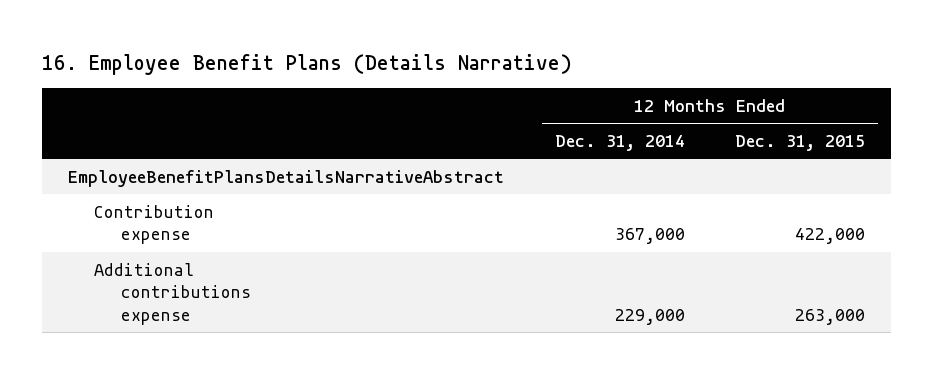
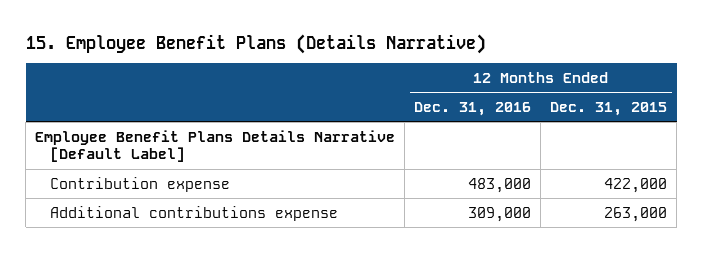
[42,54,573,76] 16. Employee Benefit Plans (Details Narrative) -> [25,33,486,54] 15. Employee Benefit Plans (Details Narrative)
[554,134,685,151] Dec. 31, 2014 -> none
none -> [414,101,532,116] Dec. 31, 2016
[67,169,504,187] EmployeeBenefitPlansDetailsNarrativeAbstract -> [35,129,396,163] Employee Benefit Plans Details Narrative [Default Label]

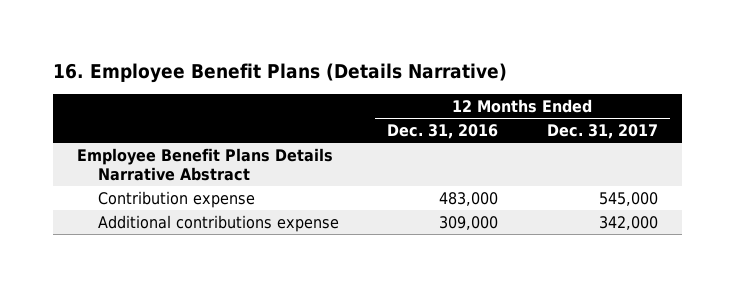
[25,33,486,54] 15. Employee Benefit Plans (Details Narrative) -> [52,62,507,83] 16. Employee Benefit Plans (Details Narrative)
[550,101,668,116] Dec. 31, 2015 -> none
none -> [546,124,658,140] Dec. 31, 2017
[35,129,396,163] Employee Benefit Plans Details Narrative [Default Label] -> [76,148,333,182] Employee Benefit Plans Details Narrative Abstract

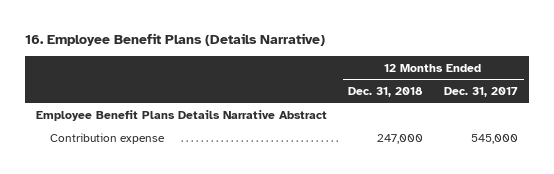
[387,124,499,140] Dec. 31, 2016 -> none
none -> [348,86,424,97] Dec. 31, 2018
[97,215,339,233] Additional contributions expense -> none

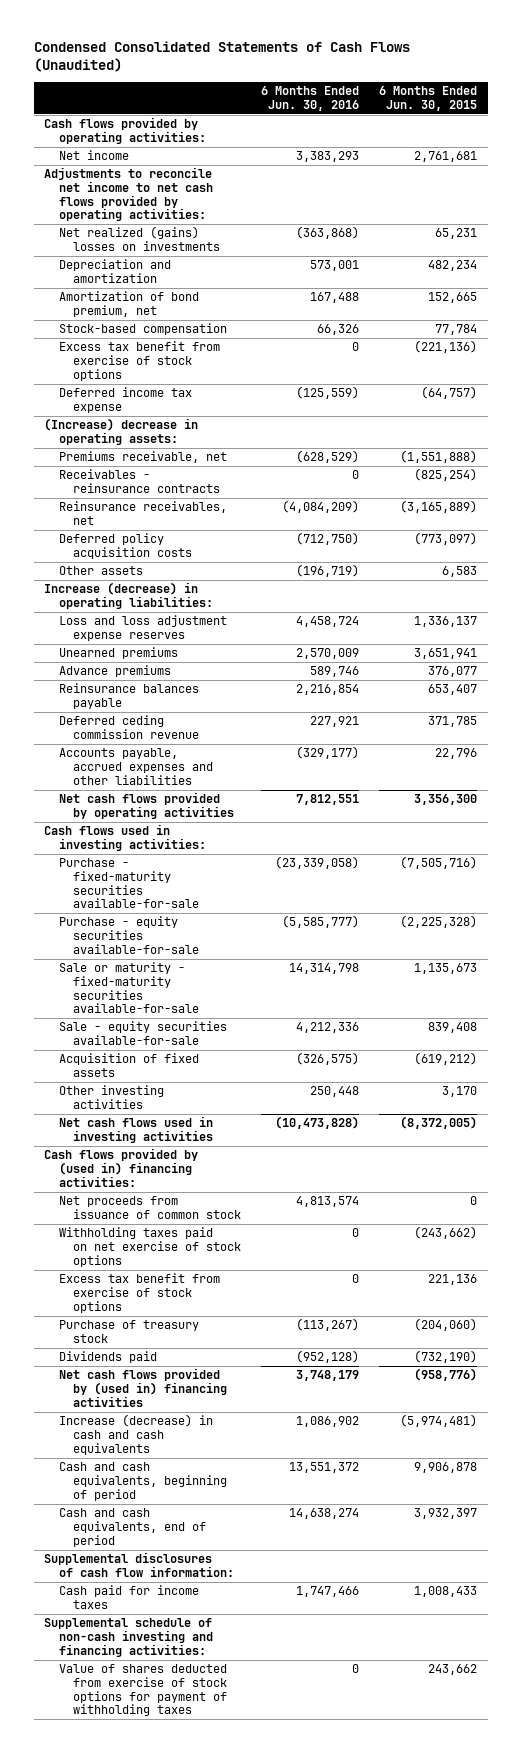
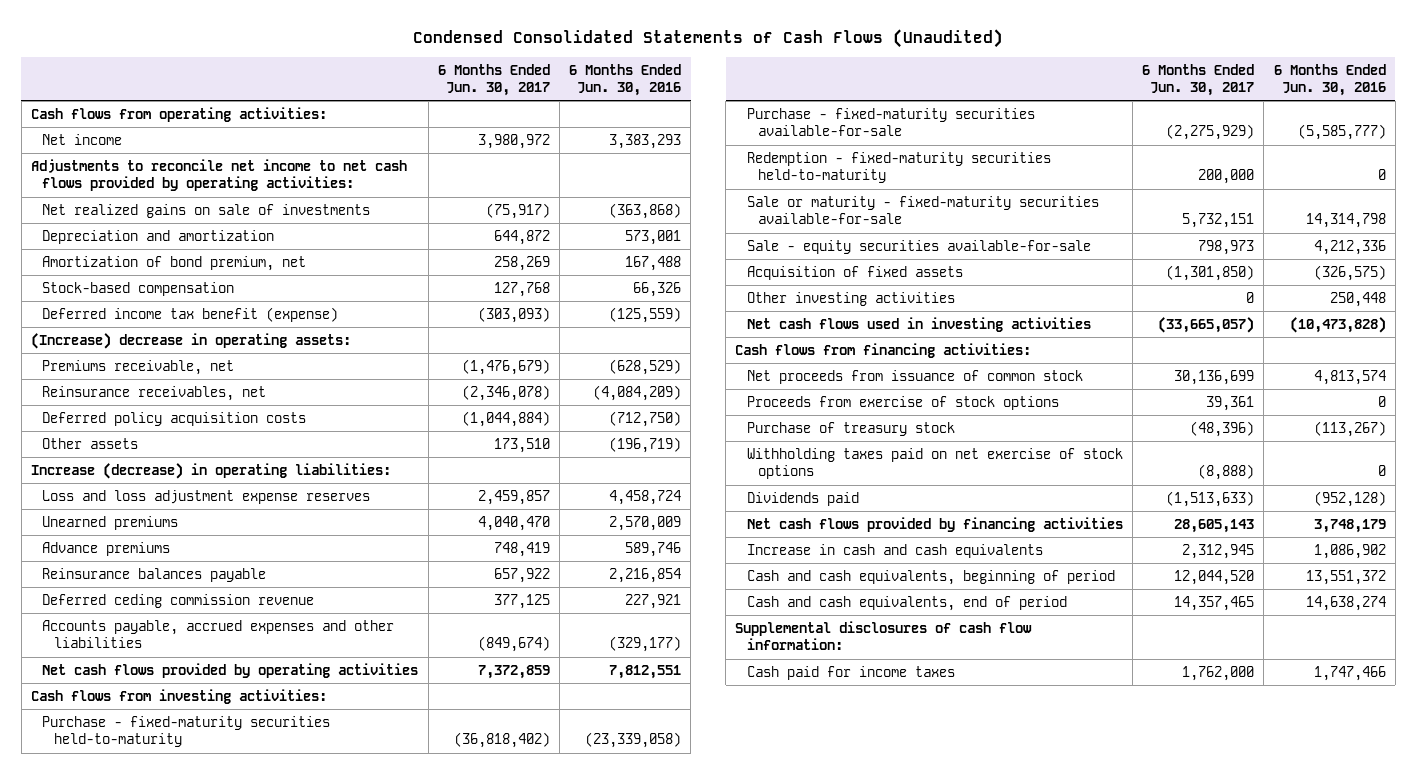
[379,86,478,111] 6 Months Ended Jun. 30, 2015 -> none
none -> [437,63,550,97] 6 Months Ended Jun. 30, 2017
[44,117,206,144] Cash flows provided by operating activities: -> [30,106,327,122] Cash flows from operating activities:
[58,226,221,251] Net realized (gains) losses on investments -> [42,203,371,218] Net realized gains on sale of investments
[58,341,220,381] Excess tax benefit from exercise of stock options -> none
[58,387,192,413] Deferred income tax expense -> [42,306,339,322] Deferred income tax benefit (expense)
[58,469,221,493] Receivables - reinsurance contracts -> none
[58,916,200,954] Purchase - equity securities available-for-sale -> none
[44,824,206,851] Cash flows used in investing activities: -> [30,688,327,704] Cash flows from investing activities:
none -> [42,715,331,748] Purchase - fixed-maturity securities held-to-maturity
[275,856,360,870] (23,339,058) -> [1297,124,1386,141] (5,585,777)
none -> [746,151,1051,184] Redemption - fixed-maturity securities held-to-maturity
[44,1148,199,1187] Cash flows provided by (used in) financing activities: -> [735,342,1032,358] Cash flows from financing activities:
[58,1273,220,1313] Excess tax benefit from exercise of stock options -> [746,395,1059,410] Proceeds from exercise of stock options
[58,1227,242,1267] Withholding taxes paid on net exercise of stock options -> [746,447,1123,480] Withholding taxes paid on net exercise of stock options
[58,1368,228,1407] Net cash flows provided by (used in) financing activities -> [746,516,1123,532] Net cash flows provided by financing activities
[58,1414,213,1455] Increase (decrease) in cash and cash equivalents -> [746,543,1043,558] Increase in cash and cash equivalents
[44,1618,213,1657] Supplemental schedule of non-cash investing and financing activities: -> none
[58,1664,228,1717] Value of shares deducted from exercise of stock options for payment of withholding taxes -> none

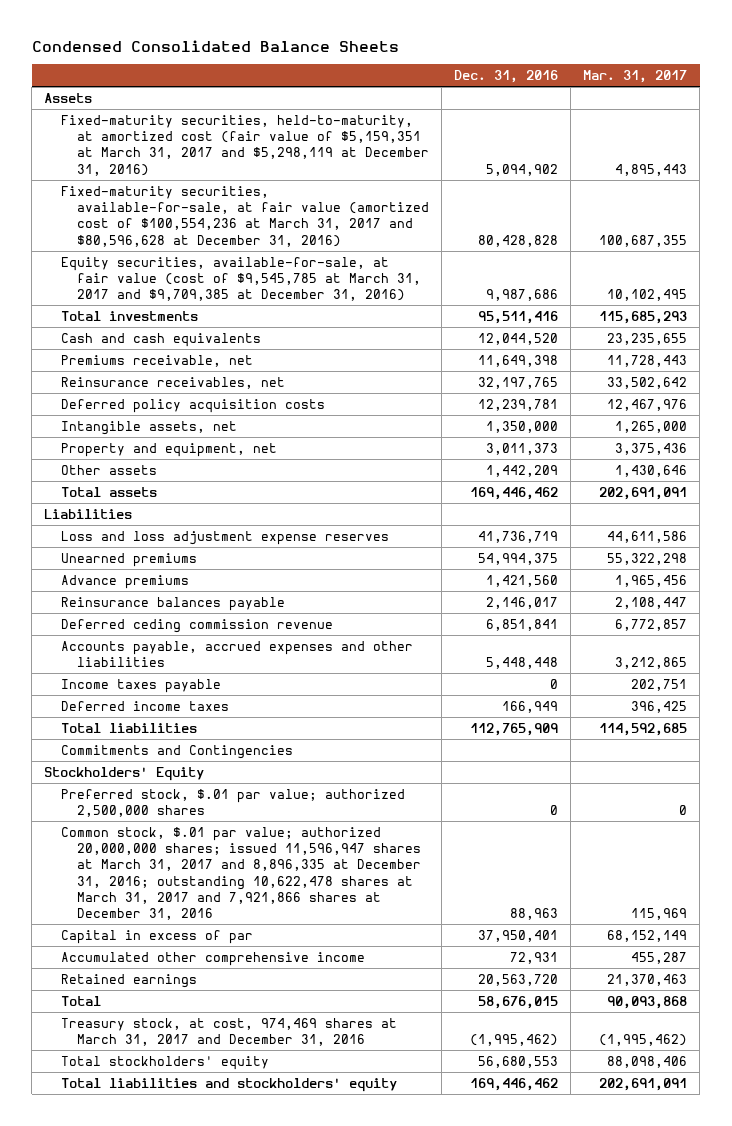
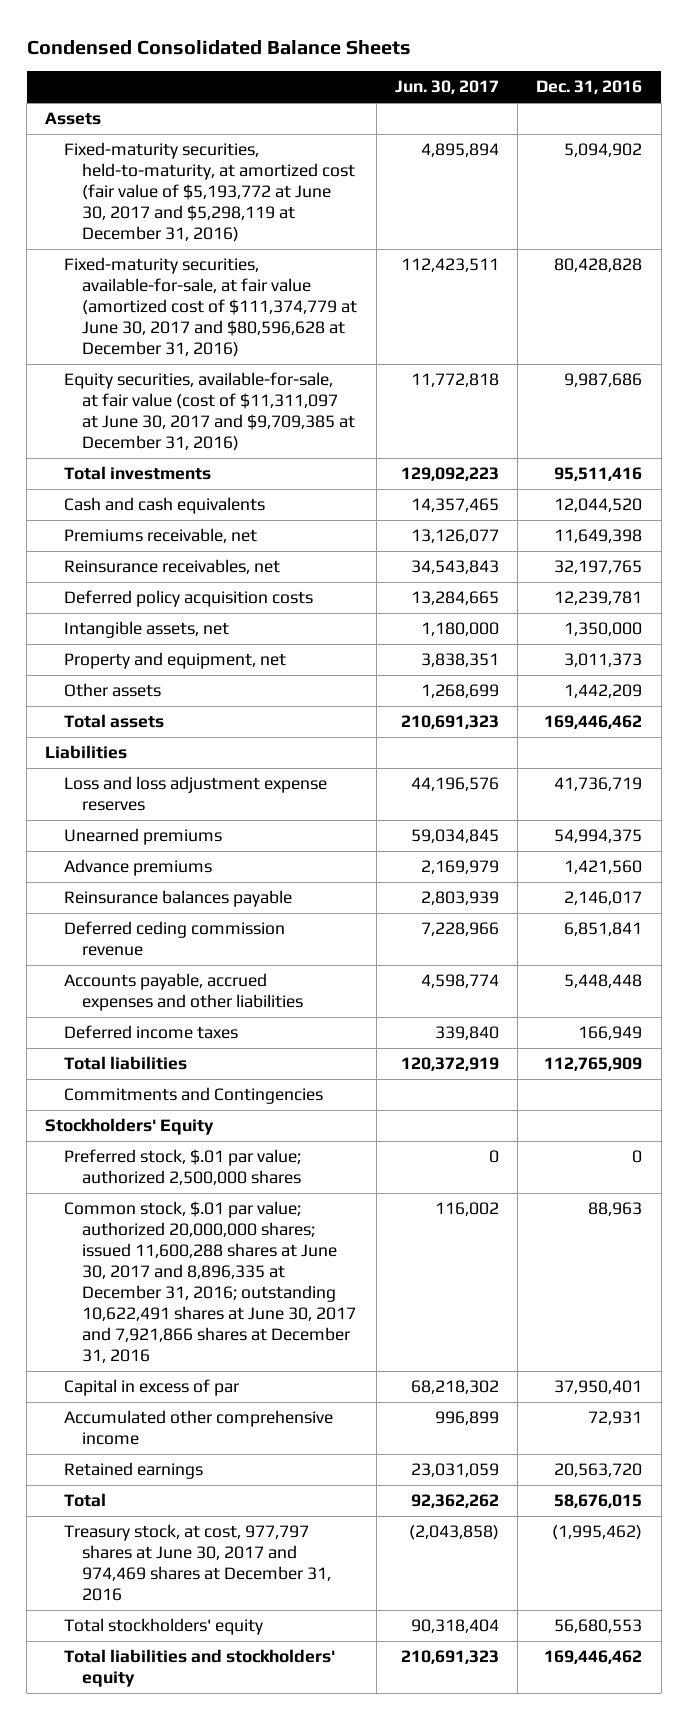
[583,69,688,83] Mar. 31, 2017 -> none
none -> [394,80,499,95] Jun. 30, 2017
[60,114,430,176] Fixed-maturity securities, held-to-maturity, at amortized cost (fair value of $5,159,351 at March 31, 2017 and $5,298,119 at December 31, 2016) -> [63,142,356,243] Fixed-maturity securities, held-to-maturity, at amortized cost (fair value of $5,193,772 at June 30, 2017 and $5,298,119 at December 31, 2016)
[60,185,430,247] Fixed-maturity securities, available-for-sale, at fair value (amortized cost of $100,554,236 at March 31, 2017 and $80,596,628 at December 31, 2016) -> [63,257,358,358] Fixed-maturity securities, available-for-sale, at fair value (amortized cost of $111,374,779 at June 30, 2017 and $80,596,628 at December 31, 2016)
[60,256,422,302] Equity securities, available-for-sale, at fair value (cost of $9,545,785 at March 31, 2017 and $9,709,385 at December 31, 2016) -> [63,372,356,452] Equity securities, available-for-sale, at fair value (cost of $11,311,097 at June 30, 2017 and $9,709,385 at December 31, 2016)
[60,678,221,693] Income taxes payable -> none
[60,826,422,921] Common stock, $.01 par value; authorized 20,000,000 shares; issued 11,596,947 shares at March 31, 2017 and 8,896,335 at December 31, 2016; outstanding 10,622,478 shares at March 31, 2017 and 7,921,866 shares at December 31, 2016 -> [63,1201,357,1363] Common stock, $.01 par value; authorized 20,000,000 shares; issued 11,600,288 shares at June 30, 2017 and 8,896,335 at December 31, 2016; outstanding 10,622,491 shares at June 30, 2017 and 7,921,866 shares at December 31, 2016
[60,1017,397,1047] Treasury stock, at cost, 974,469 shares at March 31, 2017 and December 31, 2016 -> [63,1524,332,1602] Treasury stock, at cost, 977,797 shares at June 30, 2017 and 974,469 shares at December 31, 2016

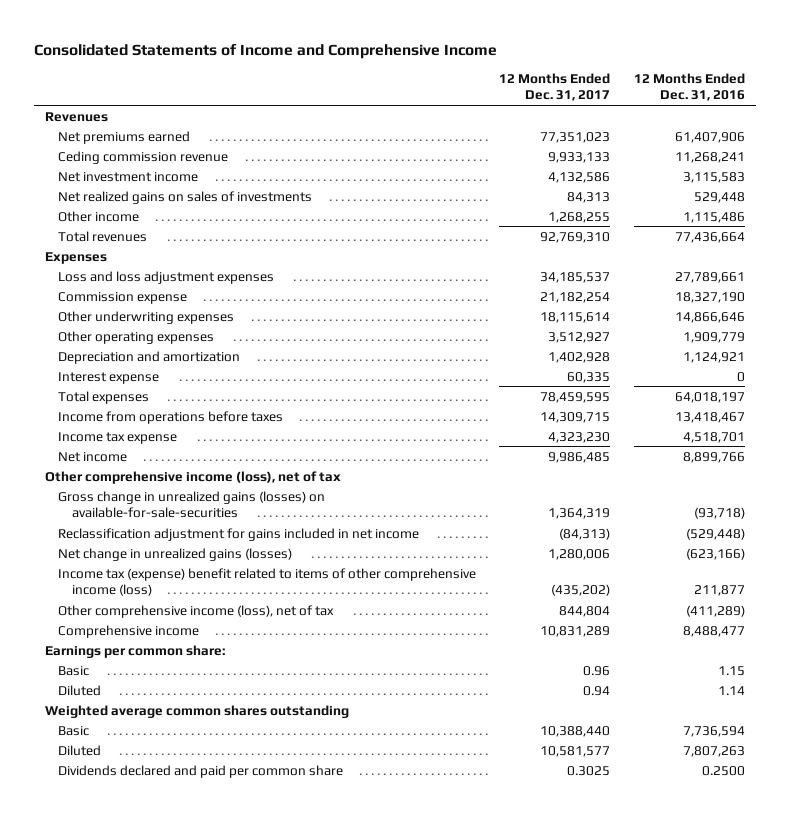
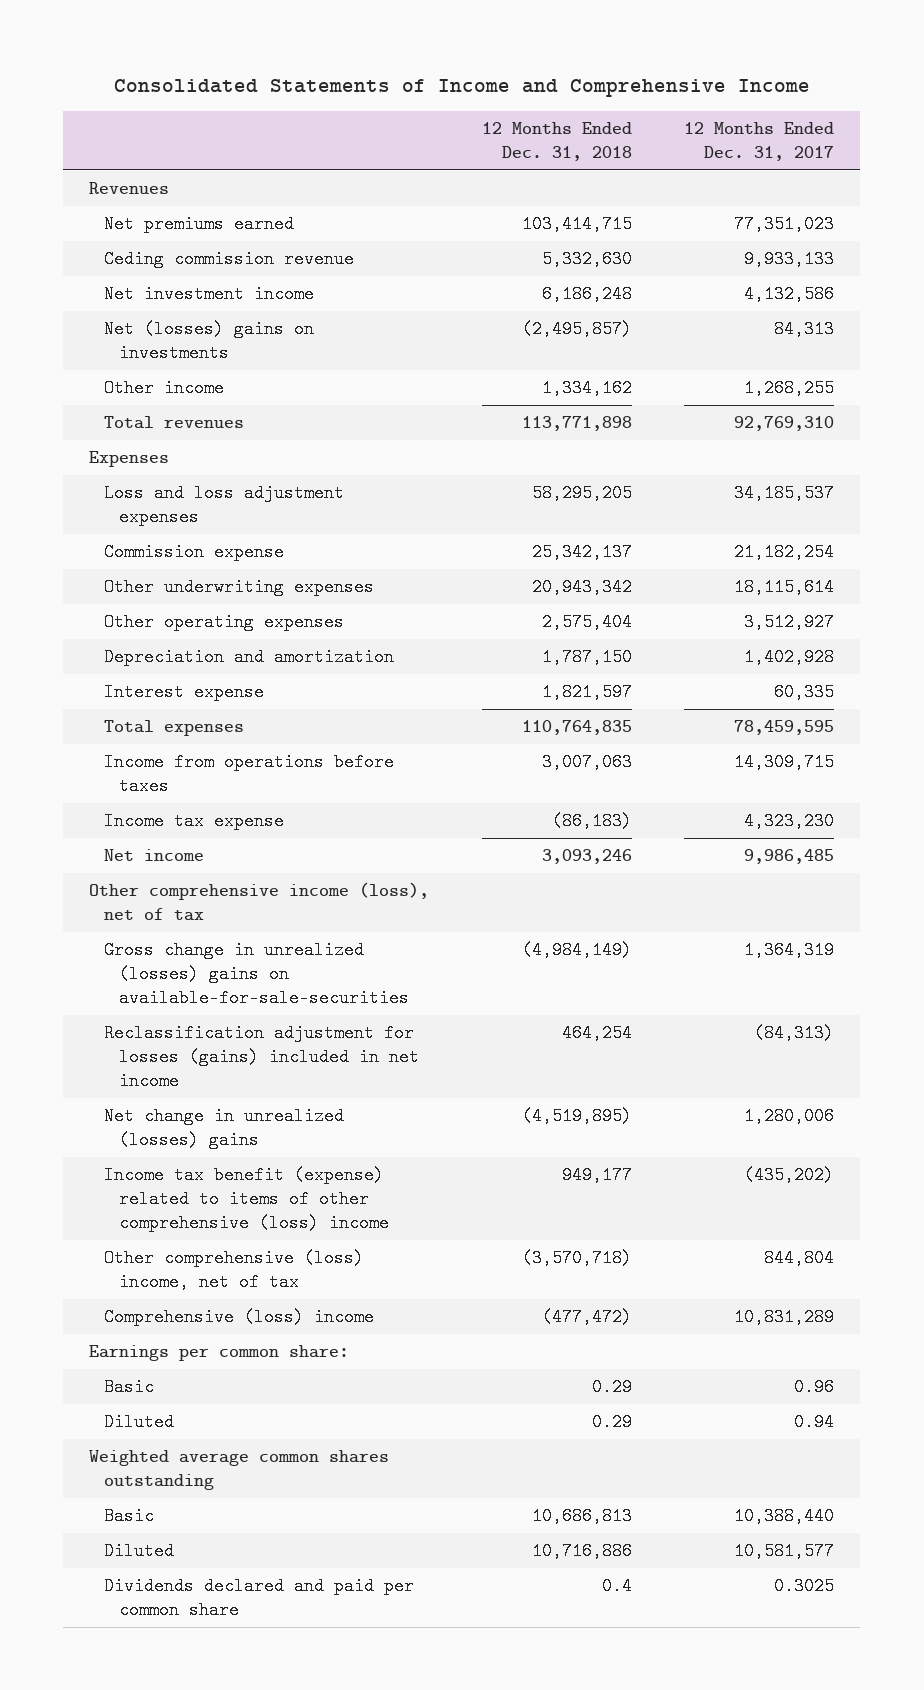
[633,73,745,102] 12 Months Ended Dec. 31, 2016 -> none
none -> [481,121,632,161] 12 Months Ended Dec. 31, 2018
[58,190,313,204] Net realized gains on sales of investments -> [104,320,315,363] Net (losses) gains on investments
[58,490,326,519] Gross change in unrealized gains (losses) on available-for-sale-securities -> [104,941,410,1008] Gross change in unrealized (losses) gains on available-for-sale-securities
[58,527,420,541] Reclassification adjustment for gains included in net income -> [104,1024,420,1091] Reclassification adjustment for losses (gains) included in net income
[58,547,293,561] Net change in unrealized gains (losses) -> [104,1107,345,1150] Net change in unrealized (losses) gains
[58,567,477,597] Income tax (expense) benefit related to items of other comprehensive income (loss) -> [104,1166,390,1233] Income tax benefit (expense) related to items of other comprehensive (loss) income
[58,604,335,618] Other comprehensive income (loss), net of tax -> [104,1249,365,1292] Other comprehensive (loss) income, net of tax
[58,624,200,638] Comprehensive income -> [104,1308,375,1327] Comprehensive (loss) income

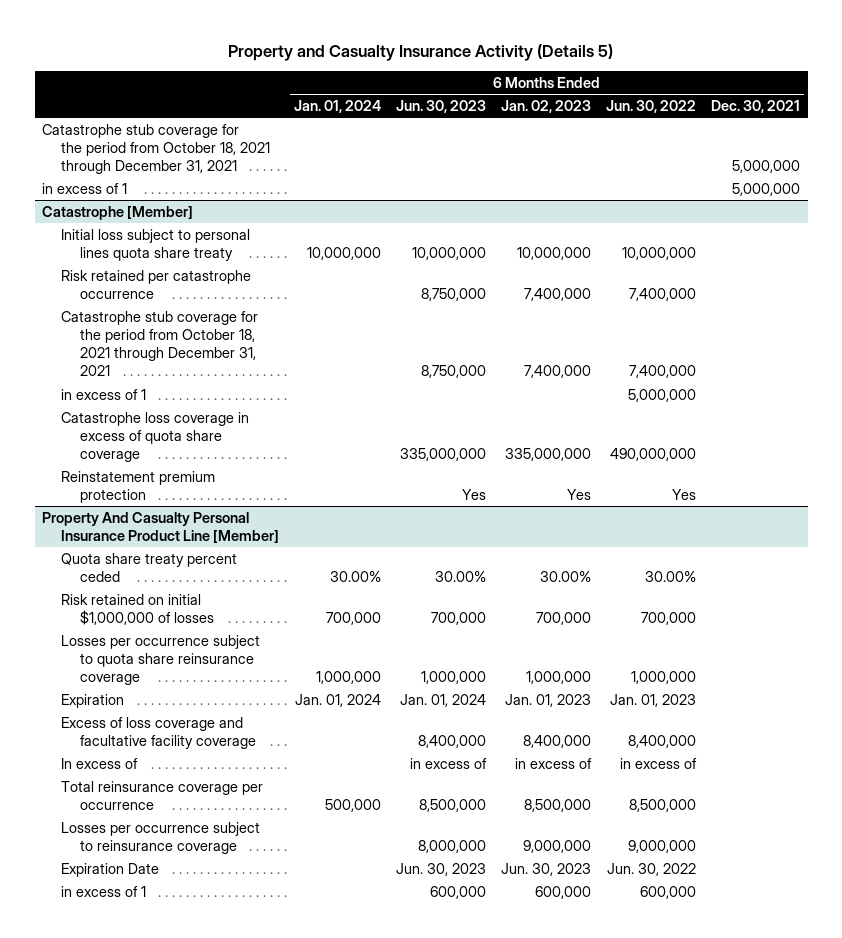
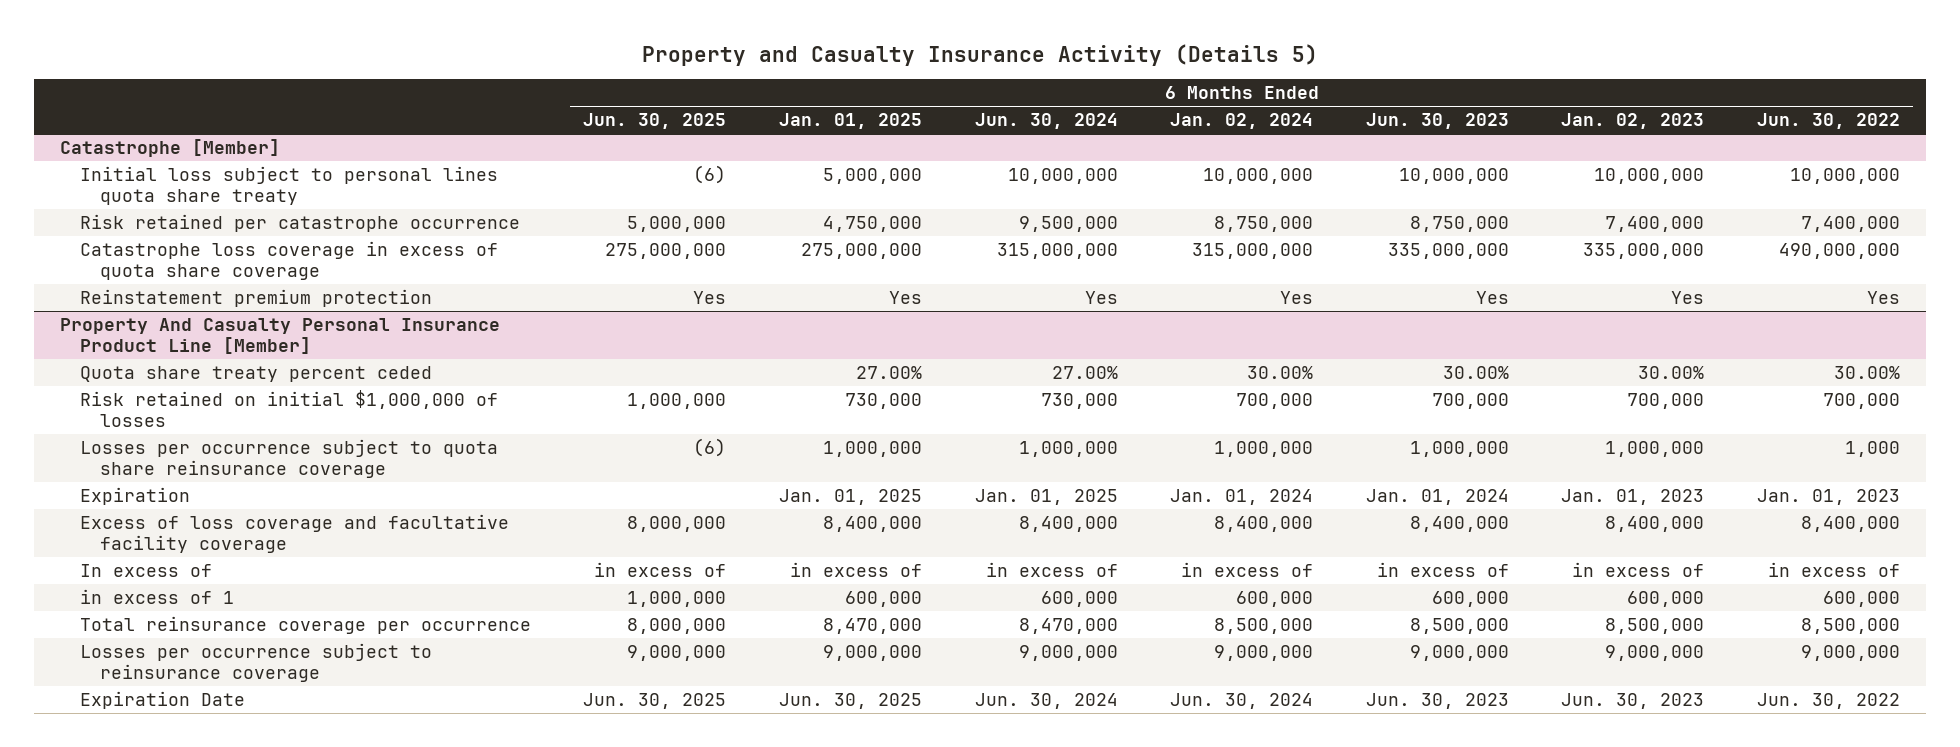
[294,100,382,114] Jan. 01, 2024 -> none
[711,100,801,114] Dec. 30, 2021 -> none
none -> [583,113,727,130] Jun. 30, 2025
none -> [778,113,922,130] Jan. 01, 2025
none -> [974,113,1118,130] Jun. 30, 2024
none -> [1170,113,1314,130] Jan. 02, 2024
[42,123,271,175] Catastrophe stub coverage for the period from October 18, 2021 through December 31, 2021 -> none
[42,182,128,194] in excess of 1 -> none
[61,310,259,377] Catastrophe stub coverage for the period from October 18, 2021 through December 31, 2021 -> none
[61,388,147,400] in excess of 1 -> none
[631,671,697,685] 1,000,000 -> [1844,440,1900,457] 1,000
[61,885,147,897] in excess of 1 -> [79,588,234,604] in excess of 1
[418,839,487,853] 8,000,000 -> [1409,644,1509,661] 9,000,000

